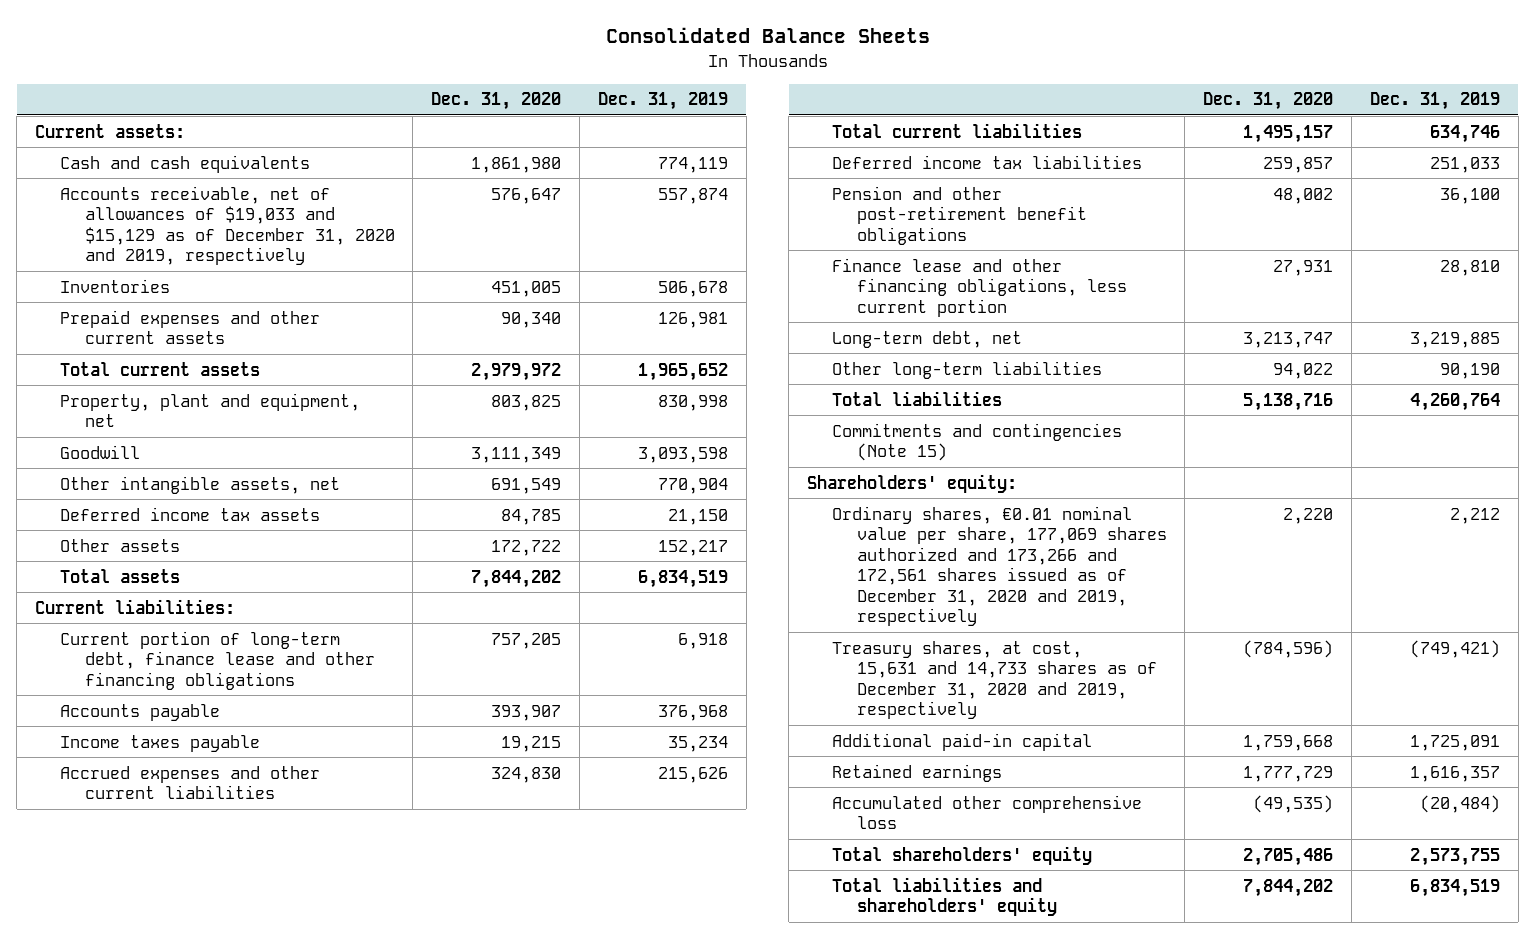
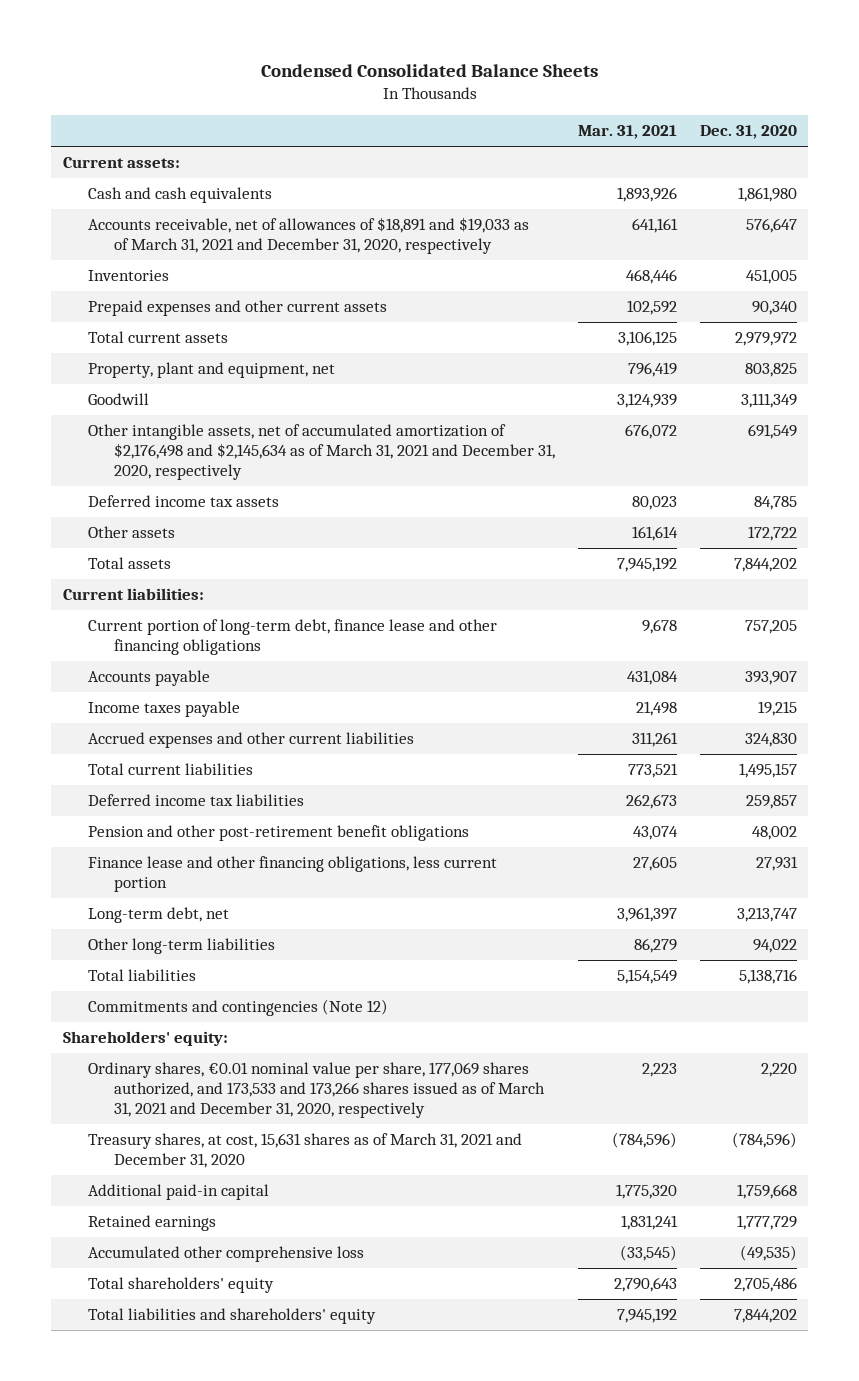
[605,27,930,44] Consolidated Balance Sheets -> [260,63,598,77] Condensed Consolidated Balance Sheets
[597,92,728,111] Dec. 31, 2019 -> none
none -> [577,125,677,140] Mar. 31, 2021
[59,185,395,266] Accounts receivable, net of allowances of $19,033 and $15,129 as of December 31, 2020 and 2019, respectively -> [88,217,530,255] Accounts receivable, net of allowances of $18,891 and $19,033 as of March 31, 2021 and December 31, 2020, respectively
[59,475,340,494] Other intangible assets, net -> [88,424,555,481] Other intangible assets, net of accumulated amortization of $2,176,498 and $2,145,634 as of March 31, 2021 and December 31, 2020, respectively
[831,422,1122,462] Commitments and contingencies (Note 15) -> [88,999,389,1017] Commitments and contingencies (Note 12)
[831,505,1167,627] Ordinary shares, €0.01 nominal value per share, 177,069 shares authorized and 173,266 and 172,561 shares issued as of December 31, 2020 and 2019, respectively -> [88,1062,545,1119] Ordinary shares, €0.01 nominal value per share, 177,069 shares authorized, and 173,533 and 173,266 shares issued as of March 31, 2021 and December 31, 2020, respectively
[831,640,1157,720] Treasury shares, at cost, 15,631 and 14,733 shares as of December 31, 2020 and 2019, respectively -> [88,1133,523,1169] Treasury shares, at cost, 15,631 shares as of March 31, 2021 and December 31, 2020

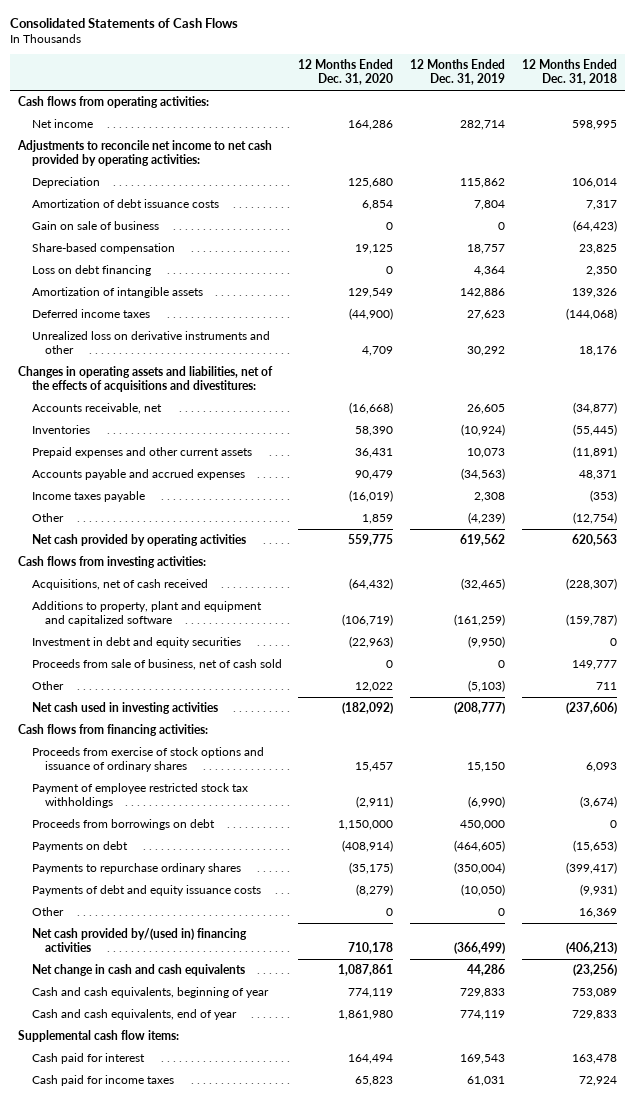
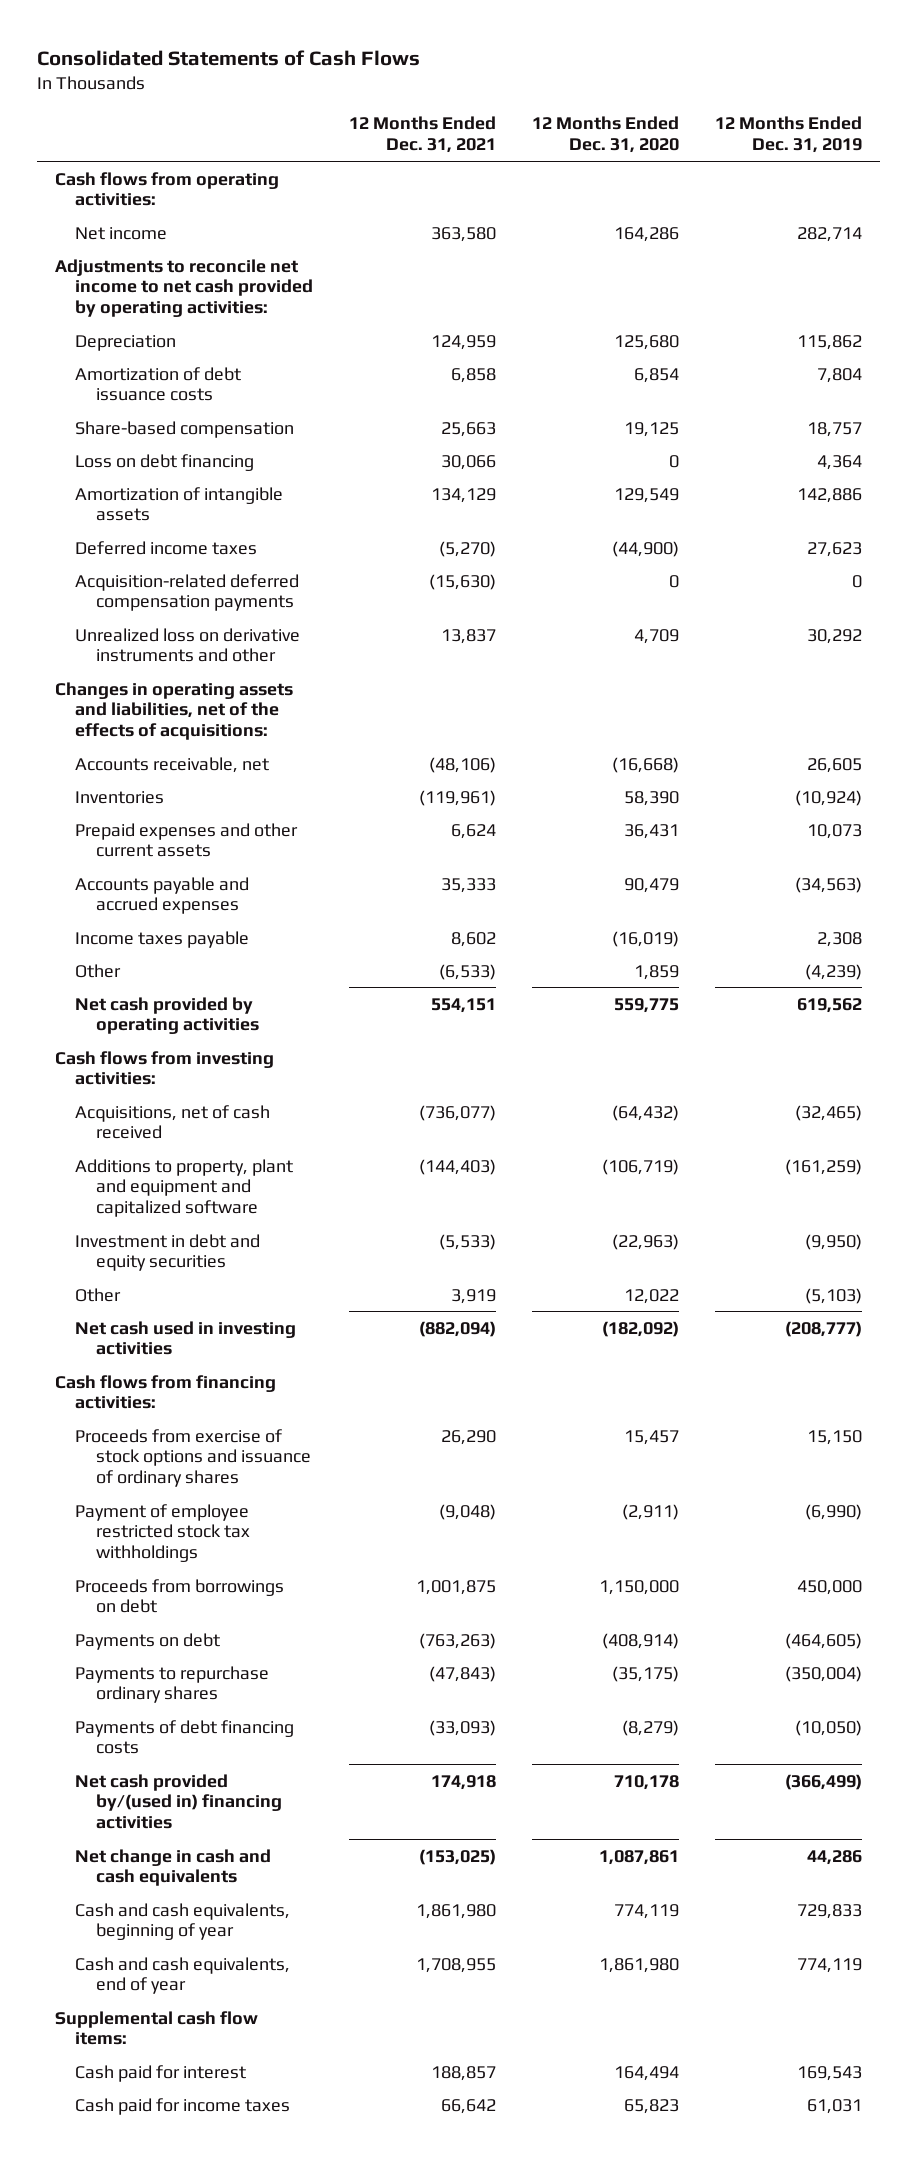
[521,59,617,86] 12 Months Ended Dec. 31, 2018 -> none
none -> [349,116,497,154] 12 Months Ended Dec. 31, 2021
[31,221,159,231] Gain on sale of business -> none
none -> [75,573,300,612] Acquisition-related deferred compensation payments
[18,366,274,393] Changes in operating assets and liabilities, net of the effects of acquisitions and divestitures: -> [54,681,293,741] Changes in operating assets and liabilities, net of the effects of acquisitions:
[31,659,282,671] Proceeds from sale of business, net of cash sold -> none
[31,907,64,917] Other -> none
[31,885,261,897] Payments of debt and equity issuance costs -> [75,1719,295,1755] Payments of debt financing costs

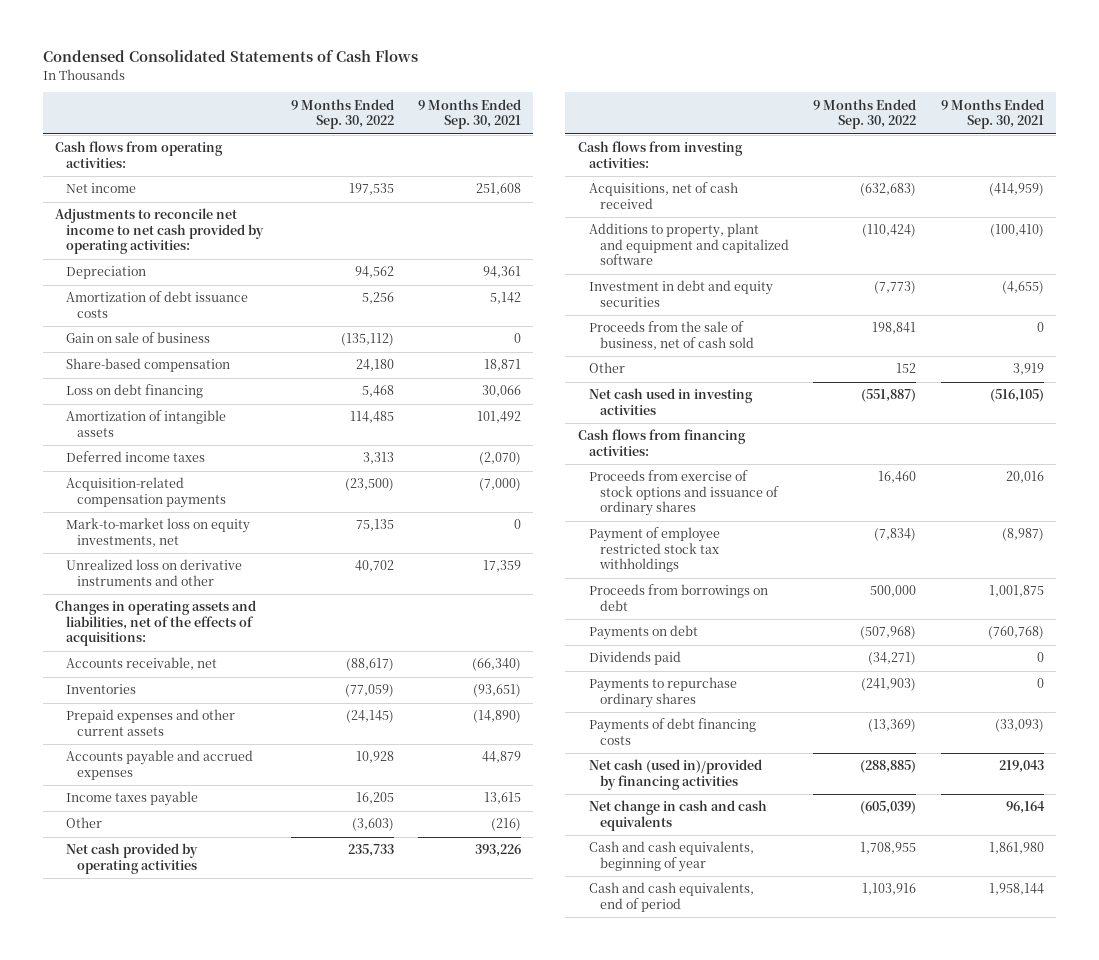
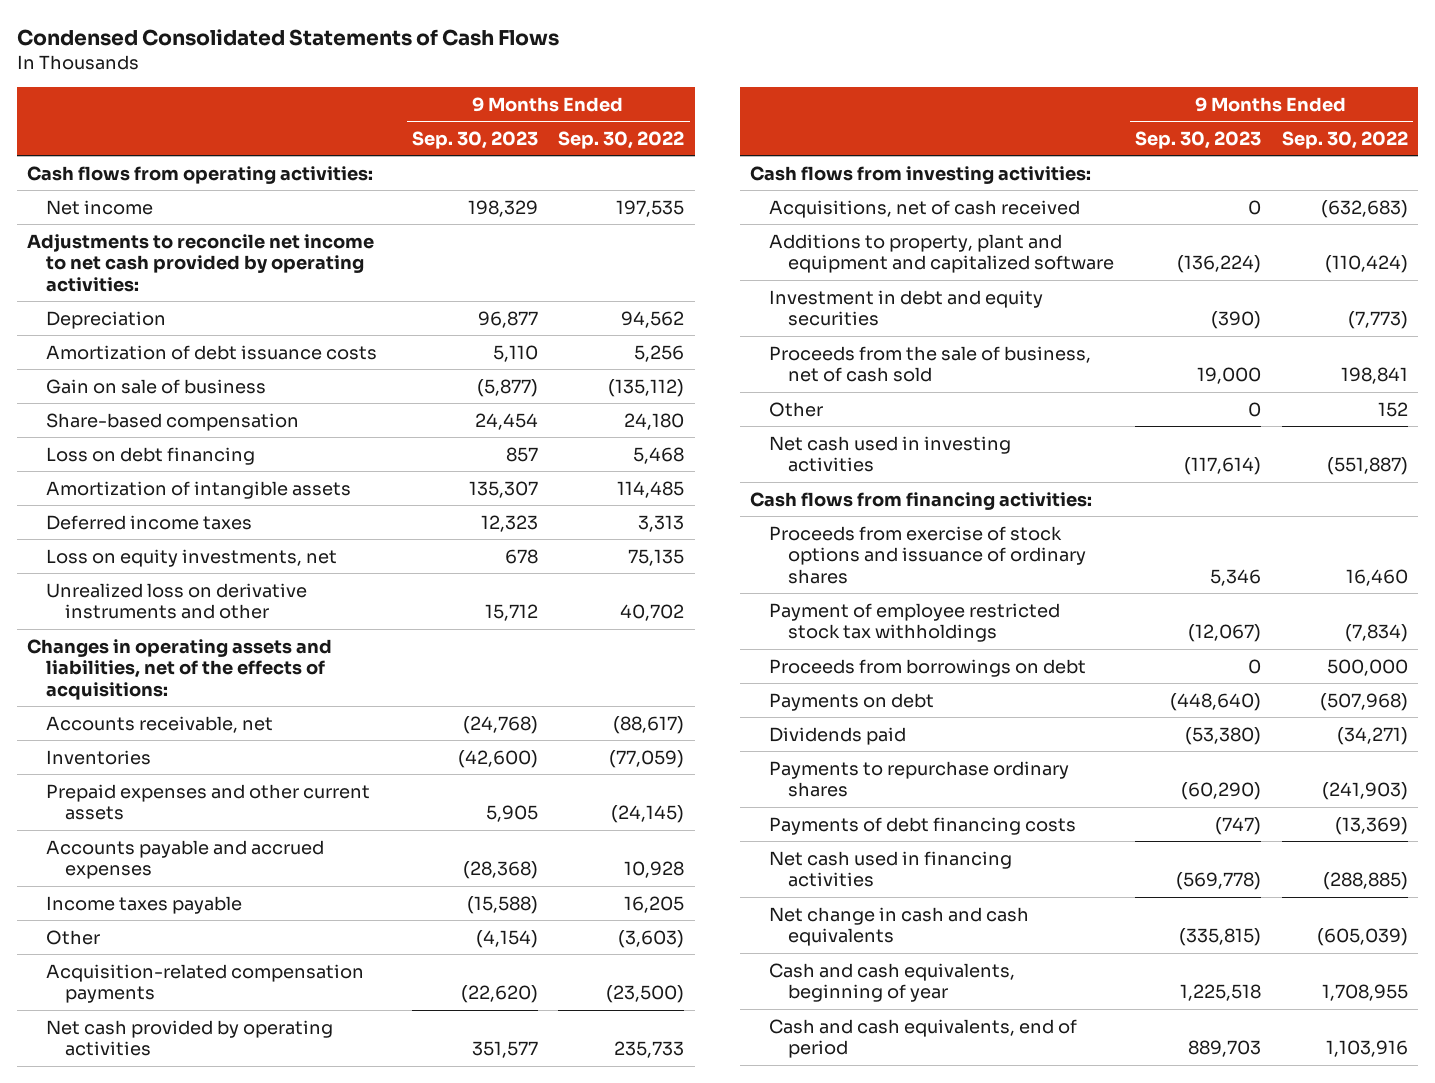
[418,98,522,130] 9 Months Ended Sep. 30, 2021 -> none
none -> [411,130,538,149] Sep. 30, 2023
[66,518,251,547] Mark-to-market loss on equity investments, net -> [46,548,338,567] Loss on equity investments, net
[66,477,227,508] Acquisition-related compensation payments -> [46,963,365,1004] Acquisition-related compensation payments
[588,759,762,790] Net cash (used in)/provided by financing activities -> [769,850,1013,888] Net cash used in financing activities

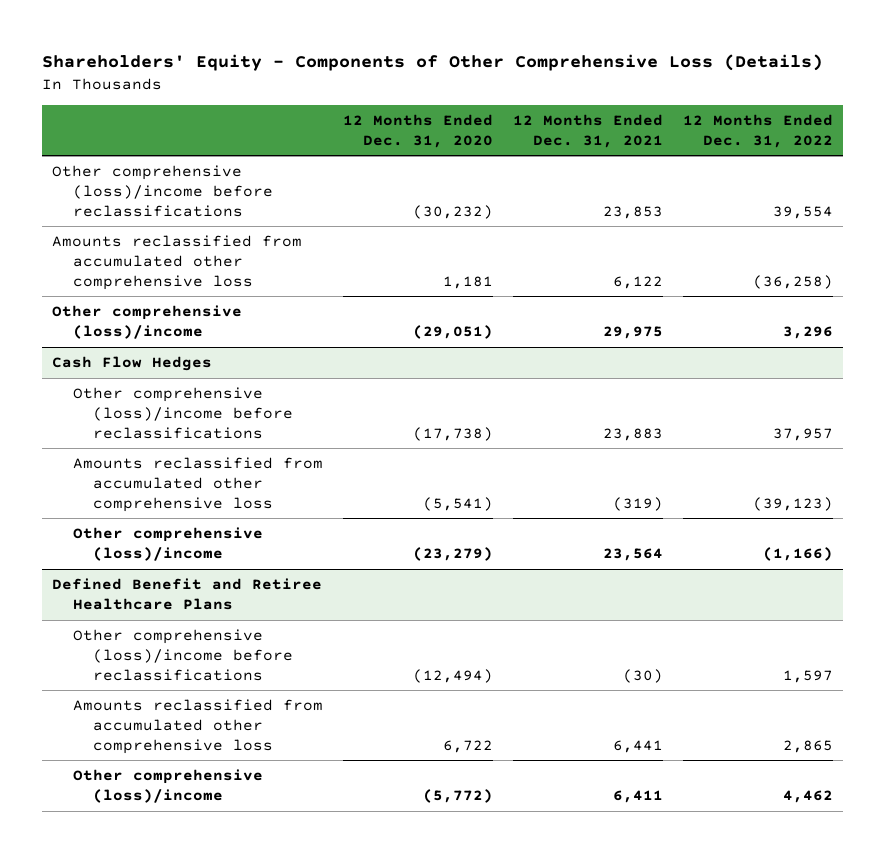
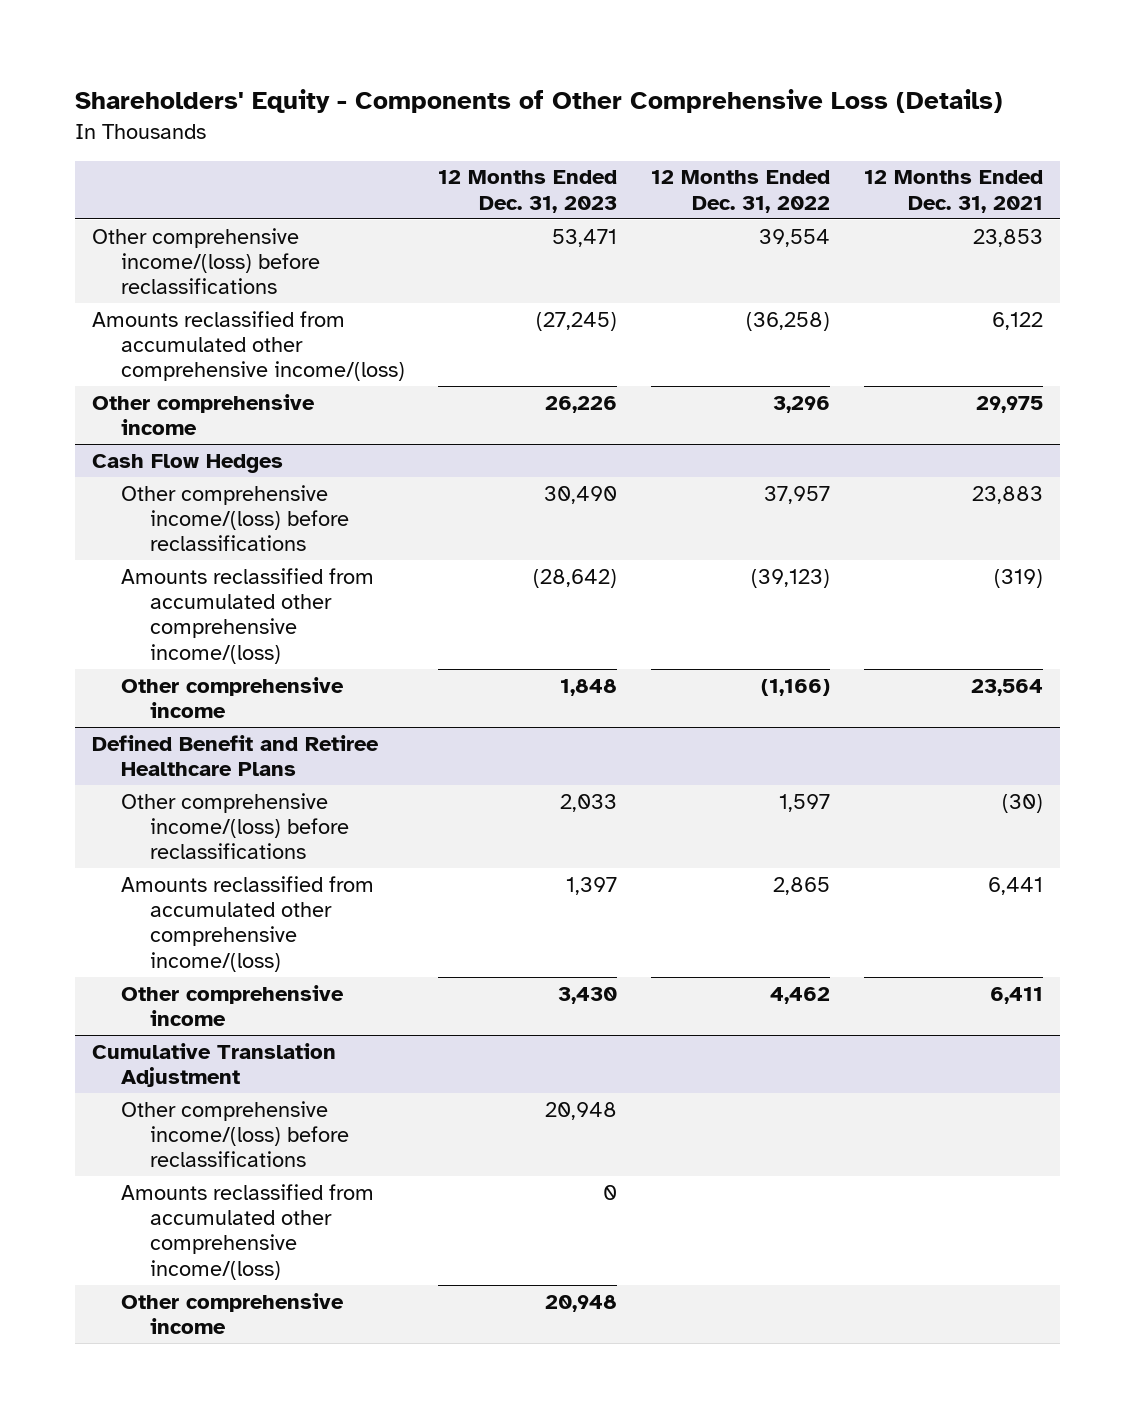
[342,113,493,148] 12 Months Ended Dec. 31, 2020 -> none
none -> [438,170,618,213] 12 Months Ended Dec. 31, 2023
[51,165,273,217] Other comprehensive (loss)/income before reclassifications -> [91,227,320,295] Other comprehensive income/(loss) before reclassifications
[51,235,302,290] Amounts reclassified from accumulated other comprehensive loss -> [91,310,405,382] Amounts reclassified from accumulated other comprehensive income/(loss)
[51,305,242,339] Other comprehensive (loss)/income -> [91,393,315,436] Other comprehensive income
[72,387,294,439] Other comprehensive (loss)/income before reclassifications -> [120,484,349,552] Other comprehensive income/(loss) before reclassifications
[72,457,323,512] Amounts reclassified from accumulated other comprehensive loss -> [120,567,374,664] Amounts reclassified from accumulated other comprehensive income/(loss)
[72,527,263,561] Other comprehensive (loss)/income -> [120,676,344,719] Other comprehensive income
[72,629,294,681] Other comprehensive (loss)/income before reclassifications -> [120,792,349,860] Other comprehensive income/(loss) before reclassifications
[72,699,323,754] Amounts reclassified from accumulated other comprehensive loss -> [120,875,374,972] Amounts reclassified from accumulated other comprehensive income/(loss)
[72,769,263,803] Other comprehensive (loss)/income -> [120,984,344,1027] Other comprehensive income
none -> [91,1042,336,1088] Cumulative Translation Adjustment
none -> [120,1100,349,1168] Other comprehensive income/(loss) before reclassifications
none -> [120,1183,374,1280] Amounts reclassified from accumulated other comprehensive income/(loss)
none -> [120,1292,344,1335] Other comprehensive income

